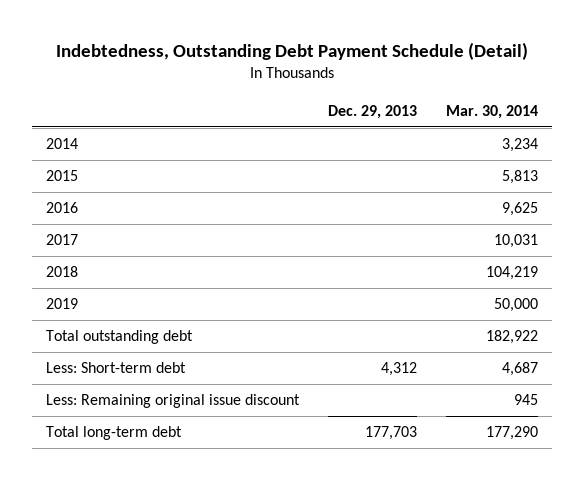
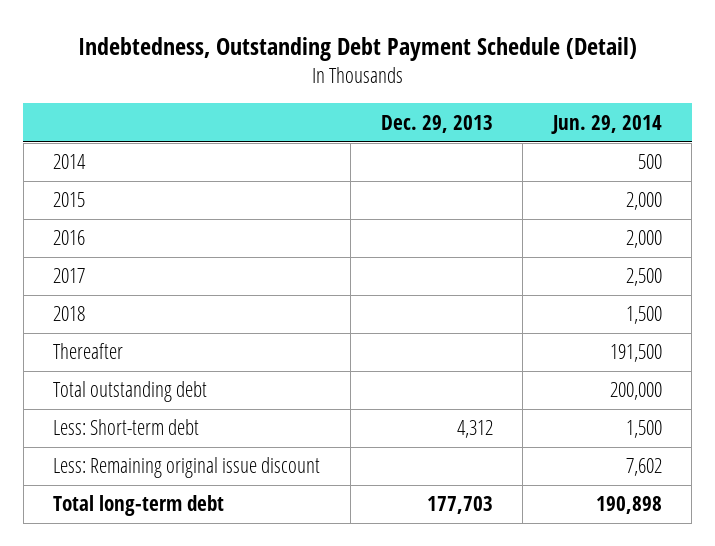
[445,104,538,119] Mar. 30, 2014 -> none
none -> [550,114,662,134] Jun. 29, 2014
[46,298,79,310] 2019 -> [53,343,124,360] Thereafter

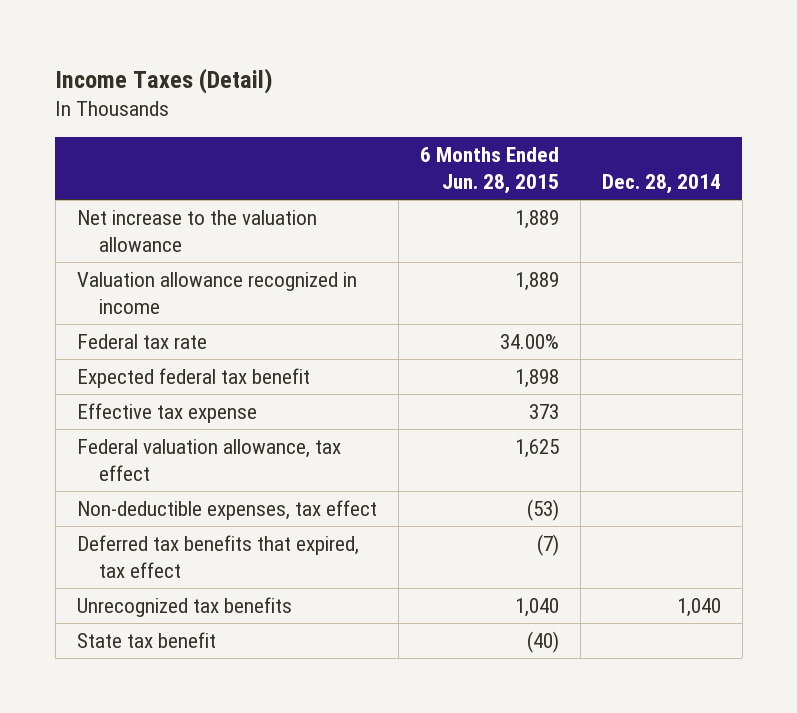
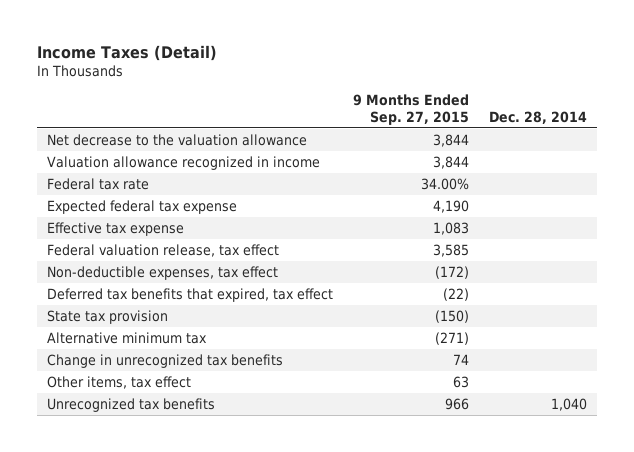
[419,147,559,195] 6 Months Ended Jun. 28, 2015 -> none
none -> [352,93,469,125] 9 Months Ended Sep. 27, 2015
[76,210,317,252] Net increase to the valuation allowance -> [46,133,307,146] Net decrease to the valuation allowance
[76,368,310,389] Expected federal tax benefit -> [46,199,237,214] Expected federal tax expense
[76,439,341,481] Federal valuation allowance, tax effect -> [46,243,279,257] Federal valuation release, tax effect
none -> [46,309,168,324] State tax provision
none -> [46,331,207,344] Alternative minimum tax
none -> [46,353,283,368] Change in unrecognized tax benefits
none -> [46,375,191,389] Other items, tax effect
[76,632,216,649] State tax benefit -> none

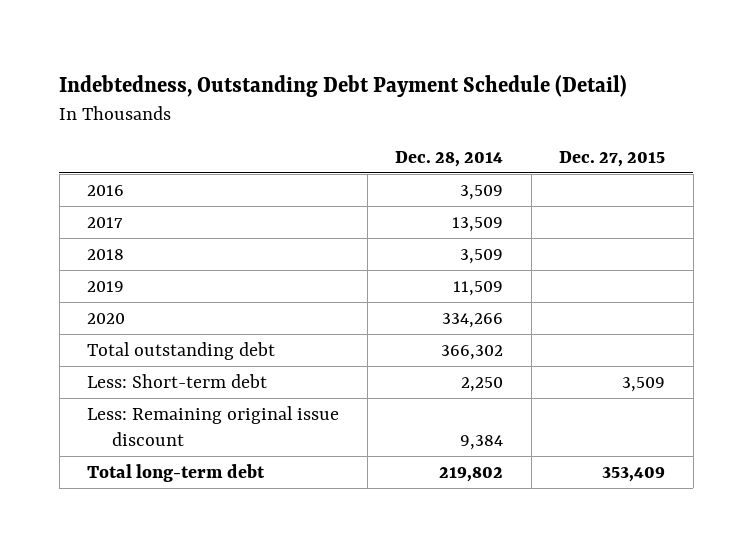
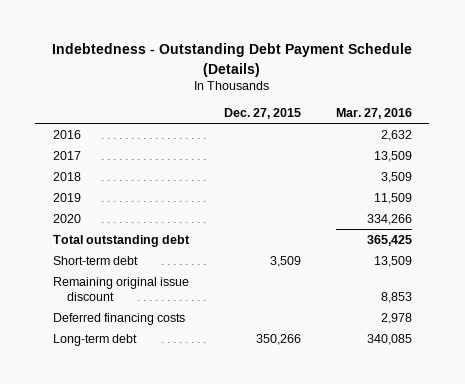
[59,74,628,97] Indebtedness, Outstanding Debt Payment Schedule (Detail) -> [52,43,413,77] Indebtedness - Outstanding Debt Payment Schedule (Details)
[395,150,504,167] Dec. 28, 2014 -> none
none -> [335,108,412,120] Mar. 27, 2016
[87,373,268,388] Less: Short-term debt -> [52,255,138,265] Short-term debt
[87,405,340,446] Less: Remaining original issue discount -> [52,276,189,301] Remaining original issue discount
none -> [52,312,185,325] Deferred financing costs
[87,463,266,482] Total long-term debt -> [52,333,137,346] Long-term debt
[602,466,666,482] 353,409 -> [255,333,301,345] 350,266

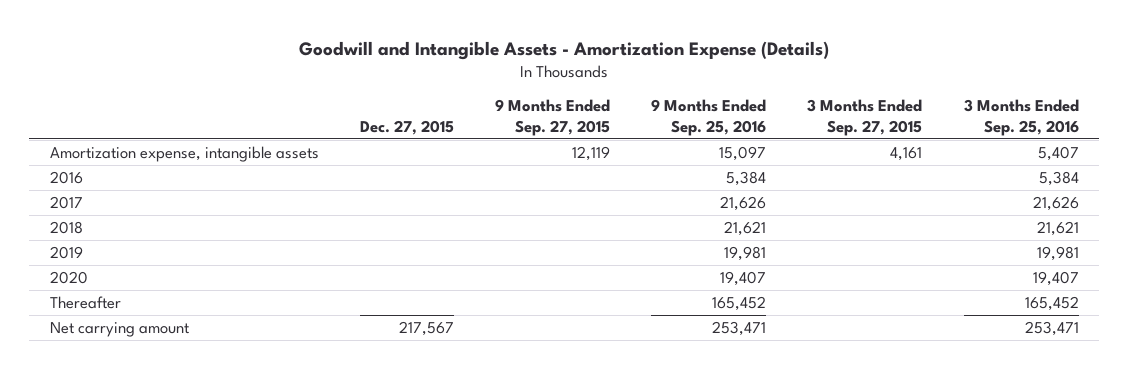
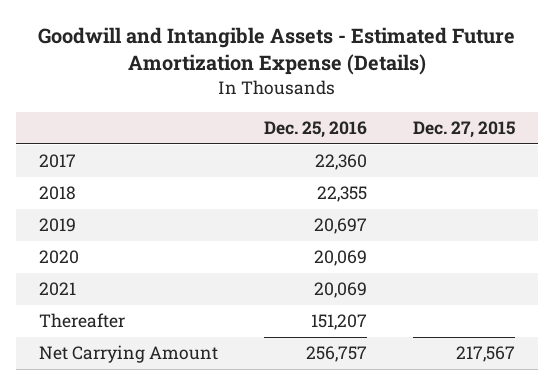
[299,40,830,60] Goodwill and Intangible Assets - Amortization Expense (Details) -> [38,27,516,76] Goodwill and Intangible Assets - Estimated Future Amortization Expense (Details)
[494,99,610,136] 9 Months Ended Sep. 27, 2015 -> none
[651,99,767,136] 9 Months Ended Sep. 25, 2016 -> none
[807,99,923,136] 3 Months Ended Sep. 27, 2015 -> none
[963,99,1079,136] 3 Months Ended Sep. 25, 2016 -> none
none -> [264,121,368,139] Dec. 25, 2016
[49,145,319,162] Amortization expense, intangible assets -> none
[49,170,83,184] 2016 -> none
none -> [38,282,76,297] 2021
[49,321,189,337] Net carrying amount -> [38,345,218,364] Net Carrying Amount

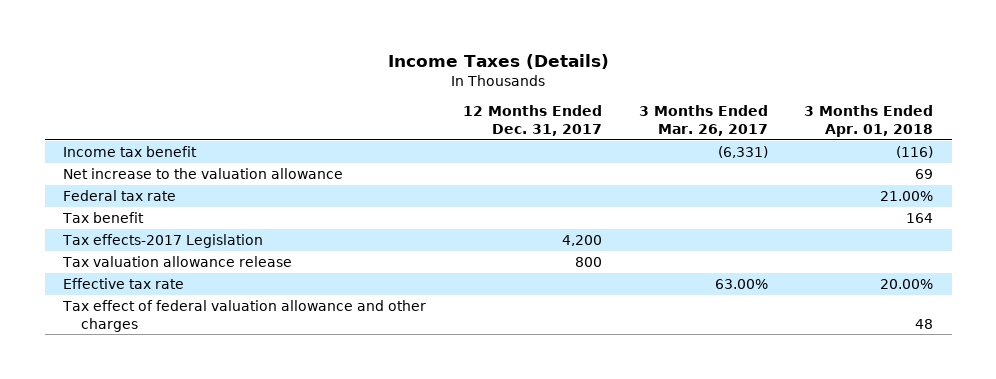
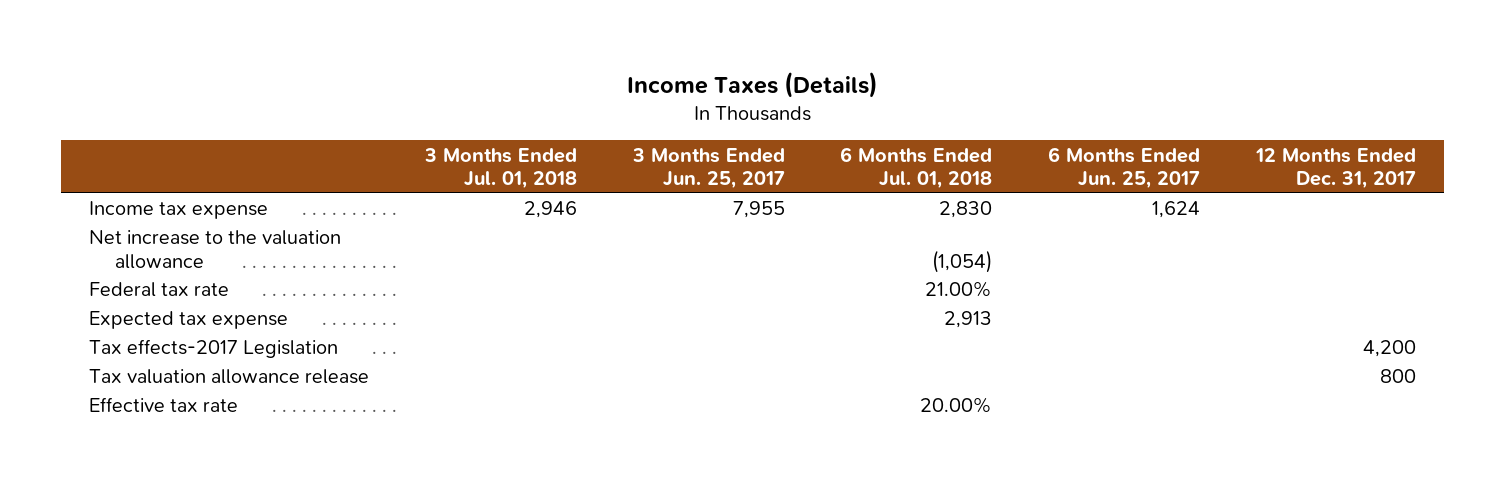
[638,105,768,136] 3 Months Ended Mar. 26, 2017 -> none
[804,105,934,137] 3 Months Ended Apr. 01, 2018 -> none
none -> [423,147,577,189] 3 Months Ended Jul. 01, 2018
none -> [631,147,785,189] 3 Months Ended Jun. 25, 2017
none -> [840,146,993,189] 6 Months Ended Jul. 01, 2018
none -> [1048,146,1201,189] 6 Months Ended Jun. 25, 2017
[63,146,198,158] Income tax benefit -> [89,201,269,220] Income tax expense
[62,212,145,224] Tax benefit -> [89,311,289,330] Expected tax expense
[62,300,427,332] Tax effect of federal valuation allowance and other charges -> none

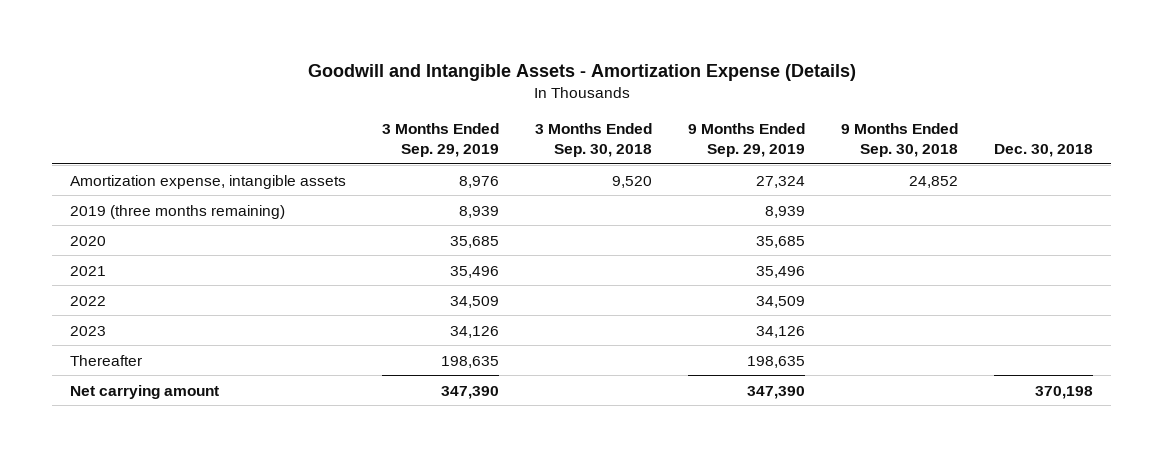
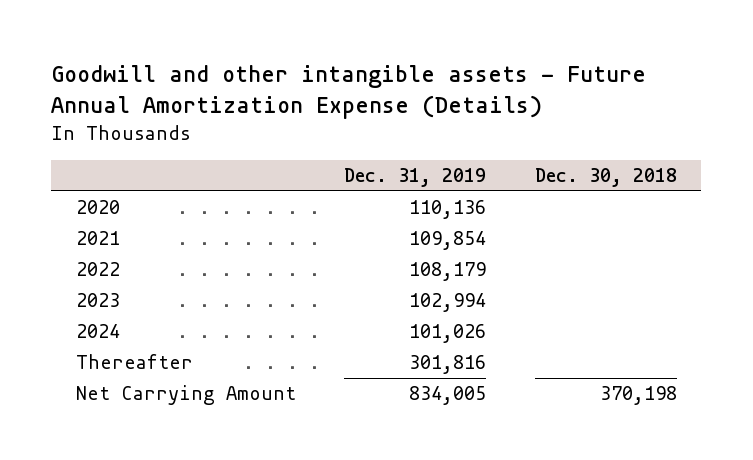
[307,63,856,81] Goodwill and Intangible Assets - Amortization Expense (Details) -> [51,65,647,120] Goodwill and other intangible assets - Future Annual Amortization Expense (Details)
[382,123,500,157] 3 Months Ended Sep. 29, 2019 -> none
[535,123,653,157] 3 Months Ended Sep. 30, 2018 -> none
[688,123,806,157] 9 Months Ended Sep. 29, 2019 -> none
[840,123,958,157] 9 Months Ended Sep. 30, 2018 -> none
none -> [344,168,487,188] Dec. 31, 2019
[70,174,347,189] Amortization expense, intangible assets -> none
[70,204,286,219] 2019 (three months remaining) -> none
none -> [75,324,120,339] 2024
[70,384,220,399] Net carrying amount -> [75,385,296,406] Net Carrying Amount

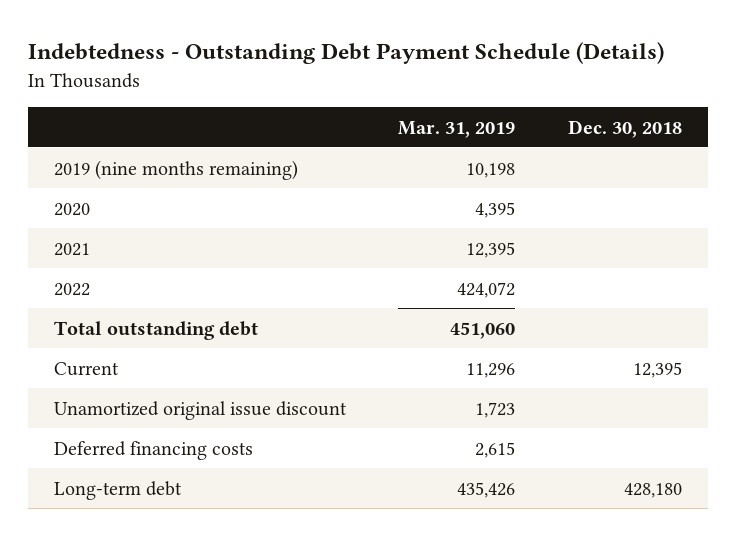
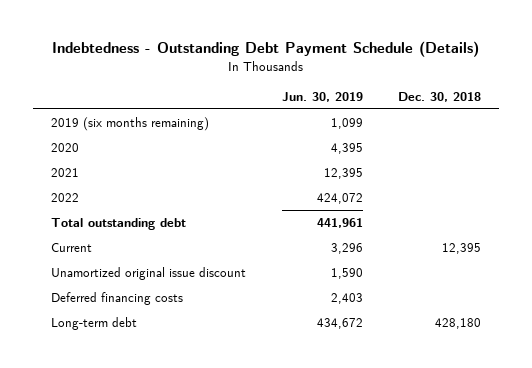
[398,120,516,138] Mar. 31, 2019 -> none
none -> [281,91,363,102] Jun. 30, 2019
[54,159,299,180] 2019 (nine months remaining) -> [51,117,210,132] 2019 (six months remaining)

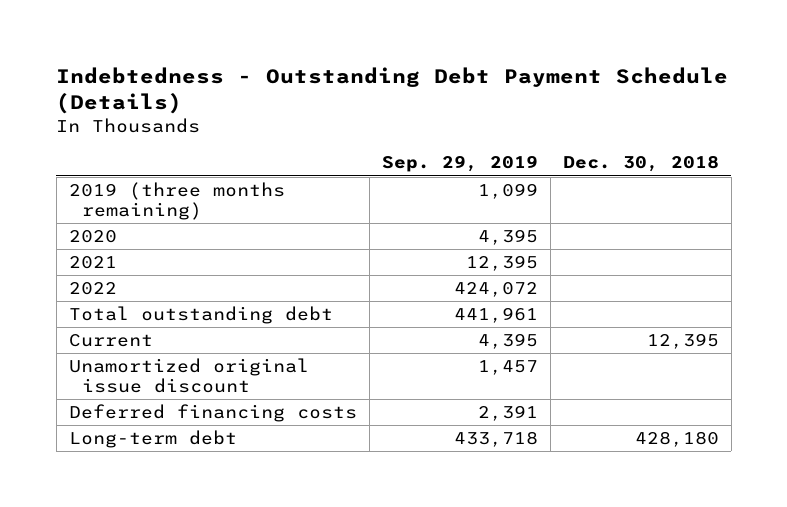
[281,91,363,102] Jun. 30, 2019 -> none
none -> [381,155,538,173] Sep. 29, 2019
[51,117,210,132] 2019 (six months remaining) -> [68,182,285,220] 2019 (three months remaining)

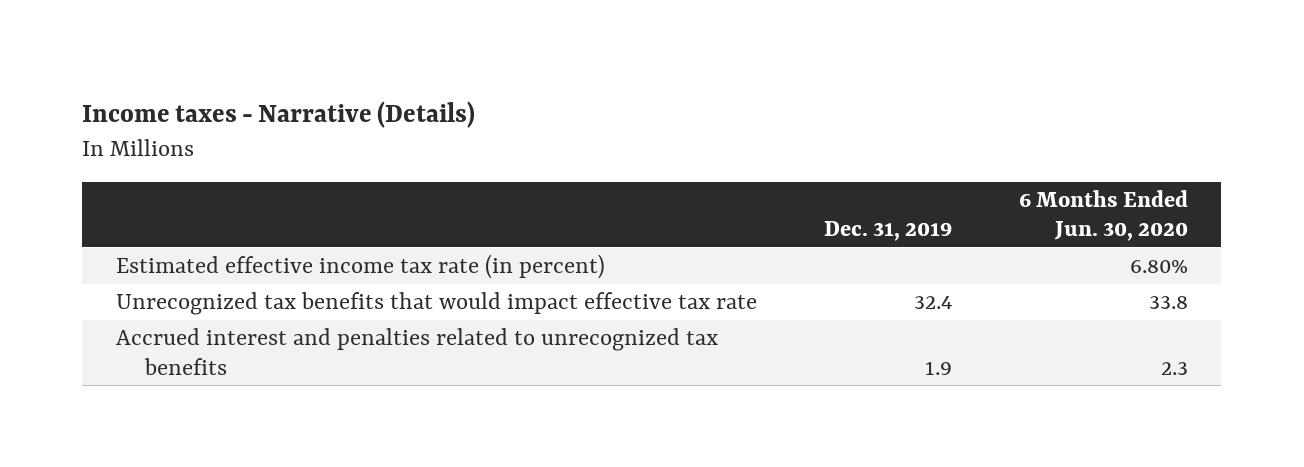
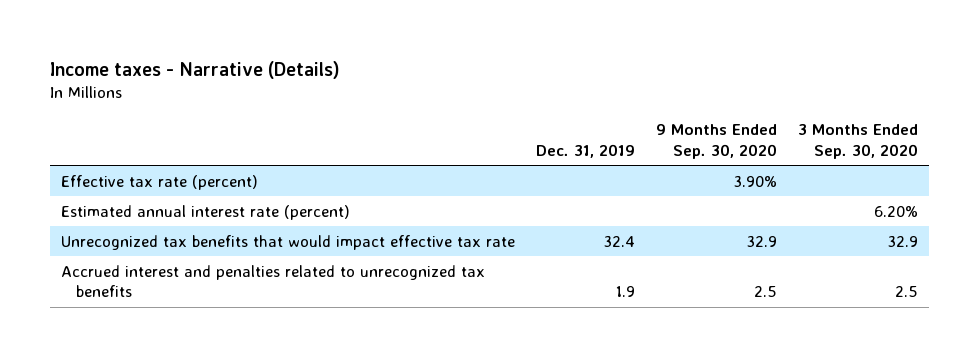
[1018,189,1188,242] 6 Months Ended Jun. 30, 2020 -> none
none -> [656,124,778,159] 9 Months Ended Sep. 30, 2020
none -> [798,124,919,159] 3 Months Ended Sep. 30, 2020
none -> [60,174,258,190] Effective tax rate (percent)
[115,254,605,280] Estimated effective income tax rate (in percent) -> [60,204,350,220] Estimated annual interest rate (percent)

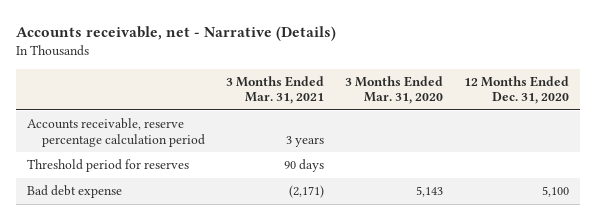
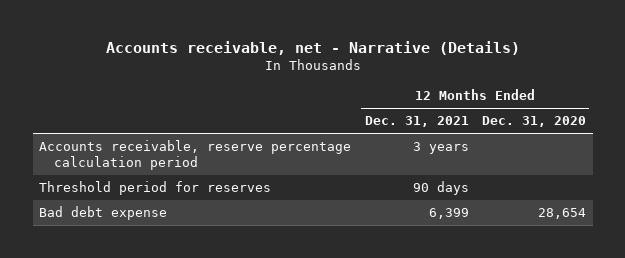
[226,75,325,105] 3 Months Ended Mar. 31, 2021 -> none
[345,75,444,105] 3 Months Ended Mar. 31, 2020 -> none
none -> [364,116,469,128] Dec. 31, 2021
[542,186,570,198] 5,100 -> [538,208,587,220] 28,654

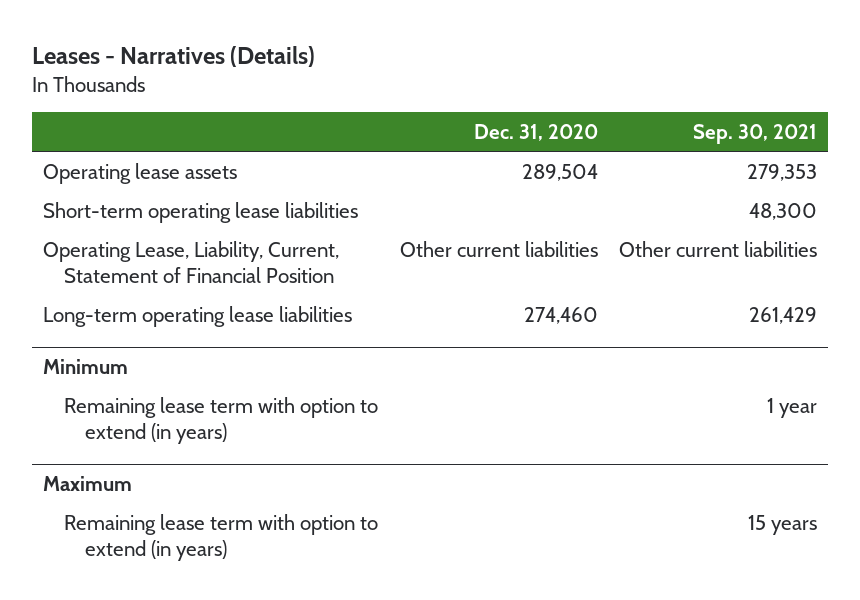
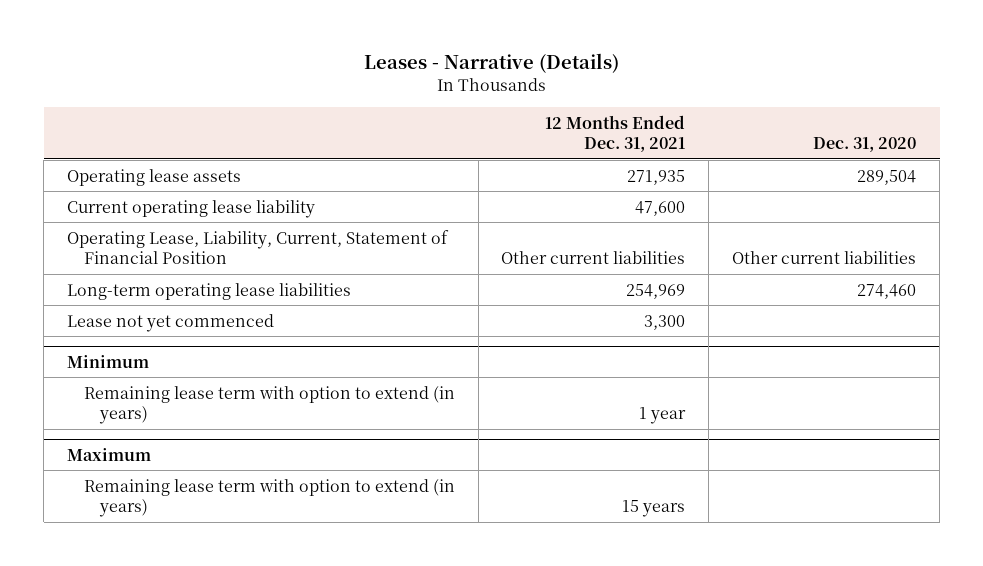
[31,45,315,67] Leases - Narratives (Details) -> [363,53,619,74] Leases - Narrative (Details)
[693,124,818,145] Sep. 30, 2021 -> none
none -> [545,114,686,152] 12 Months Ended Dec. 31, 2021
[42,201,358,223] Short-term operating lease liabilities -> [67,199,316,218] Current operating lease liability
none -> [67,313,275,332] Lease not yet commenced

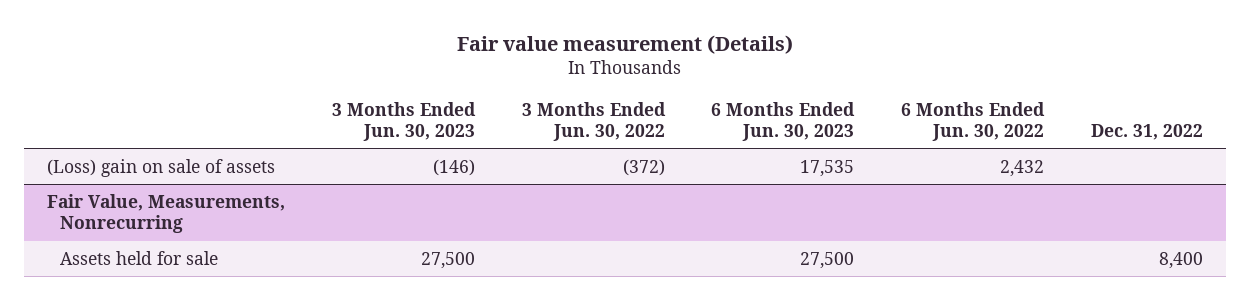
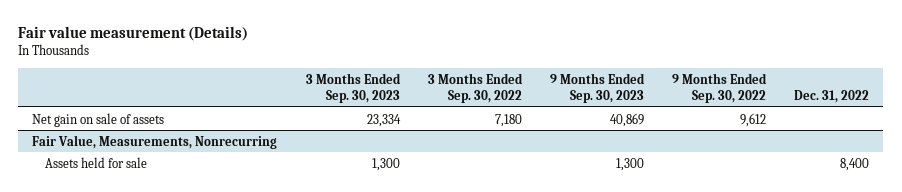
[331,101,476,142] 3 Months Ended Jun. 30, 2023 -> none
[521,101,666,142] 3 Months Ended Jun. 30, 2022 -> none
[711,101,856,142] 6 Months Ended Jun. 30, 2023 -> none
[901,101,1046,142] 6 Months Ended Jun. 30, 2022 -> none
none -> [305,72,401,103] 3 Months Ended Sep. 30, 2023
none -> [427,72,523,103] 3 Months Ended Sep. 30, 2022
none -> [549,72,645,103] 9 Months Ended Sep. 30, 2023
none -> [672,72,768,103] 9 Months Ended Sep. 30, 2022
[46,158,275,177] (Loss) gain on sale of assets -> [32,112,165,127] Net gain on sale of assets

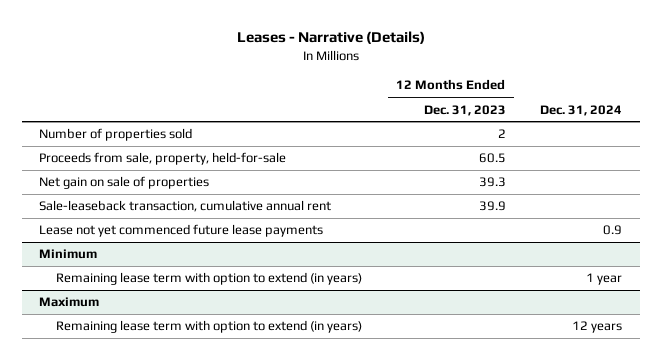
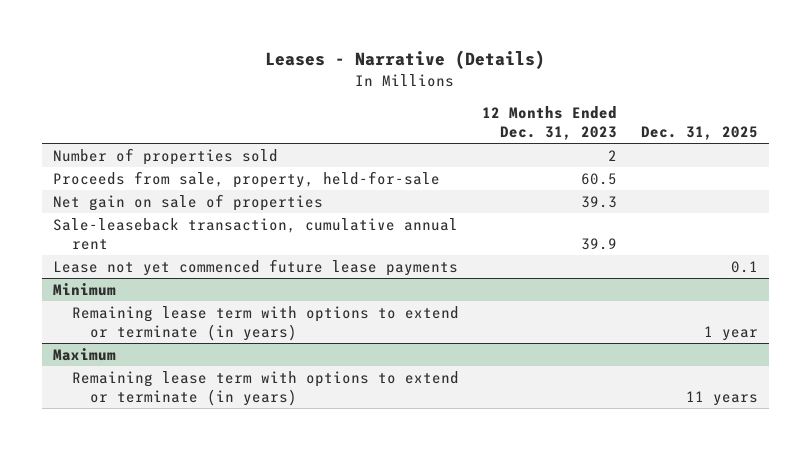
[540,104,623,116] Dec. 31, 2024 -> none
none -> [640,126,758,141] Dec. 31, 2025
[56,272,363,286] Remaining lease term with option to extend (in years) -> [71,305,459,342] Remaining lease term with options to extend or terminate (in years)
[56,320,363,334] Remaining lease term with option to extend (in years) -> [71,370,459,407] Remaining lease term with options to extend or terminate (in years)

